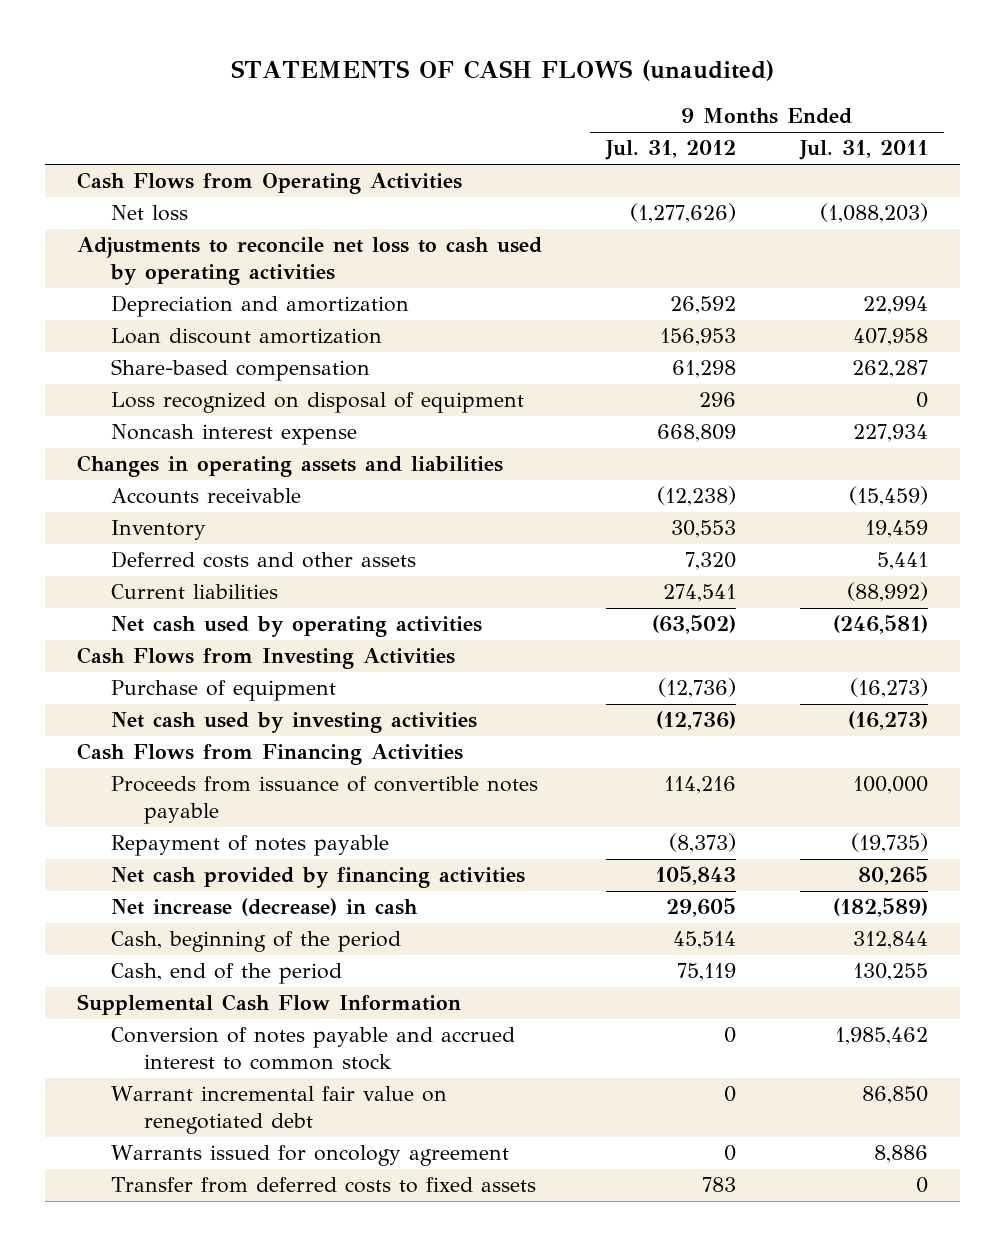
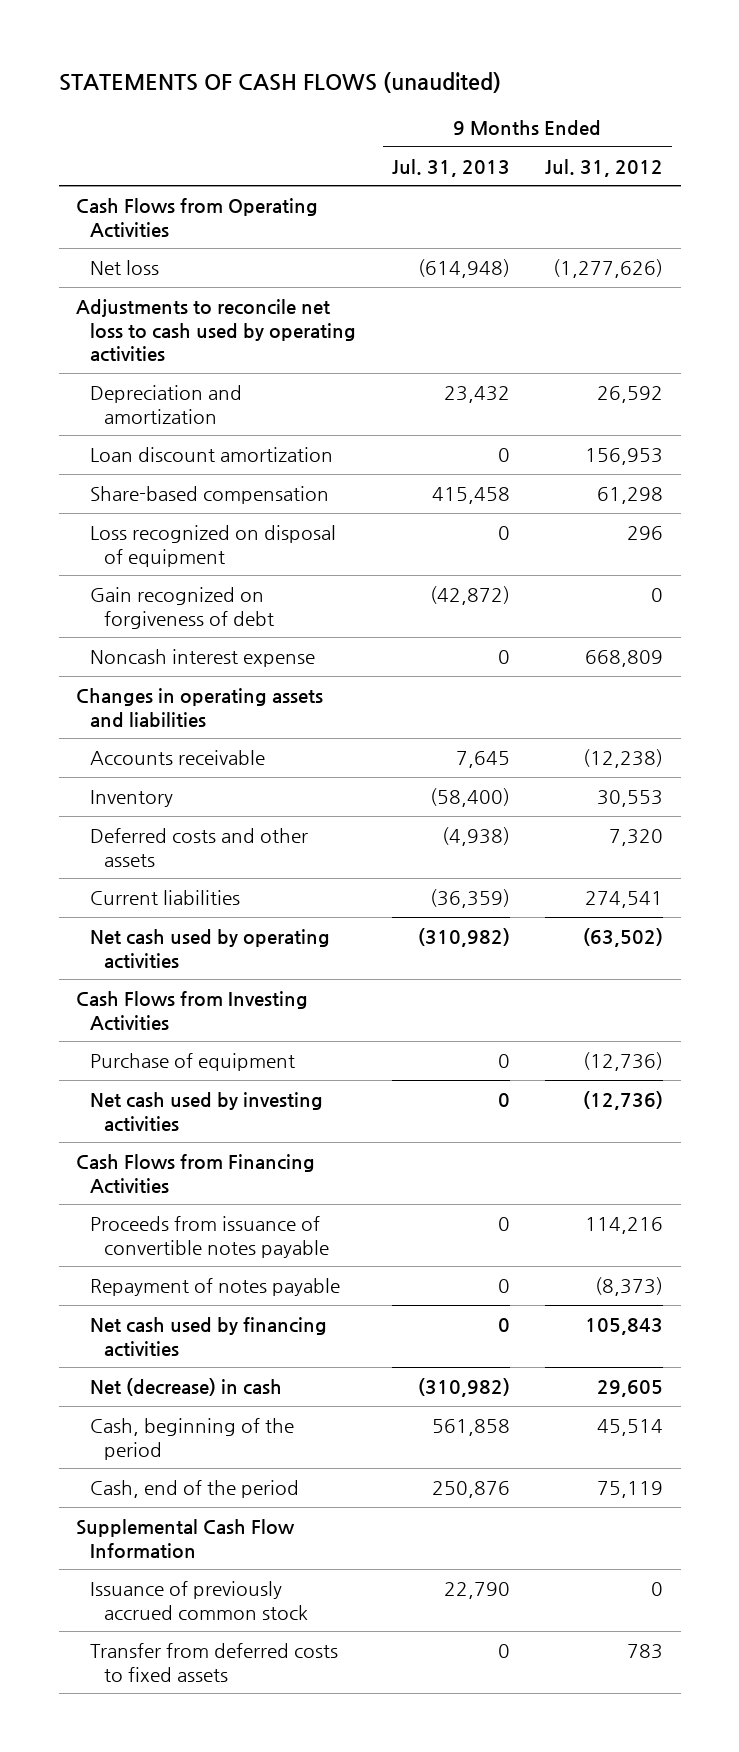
[798,140,928,161] Jul. 31, 2011 -> none
none -> [391,158,510,177] Jul. 31, 2013
none -> [90,587,275,629] Gain recognized on forgiveness of debt
[110,867,525,889] Net cash provided by financing activities -> [90,1317,328,1357] Net cash used by financing activities
[110,898,418,917] Net increase (decrease) in cash -> [90,1378,283,1397] Net (decrease) in cash
[110,1027,515,1071] Conversion of notes payable and accrued interest to common stock -> none
[110,1086,447,1135] Warrant incremental fair value on renegotiated debt -> none
[110,1145,509,1167] Warrants issued for oncology agreement -> none
none -> [90,1581,309,1620] Issuance of previously accrued common stock

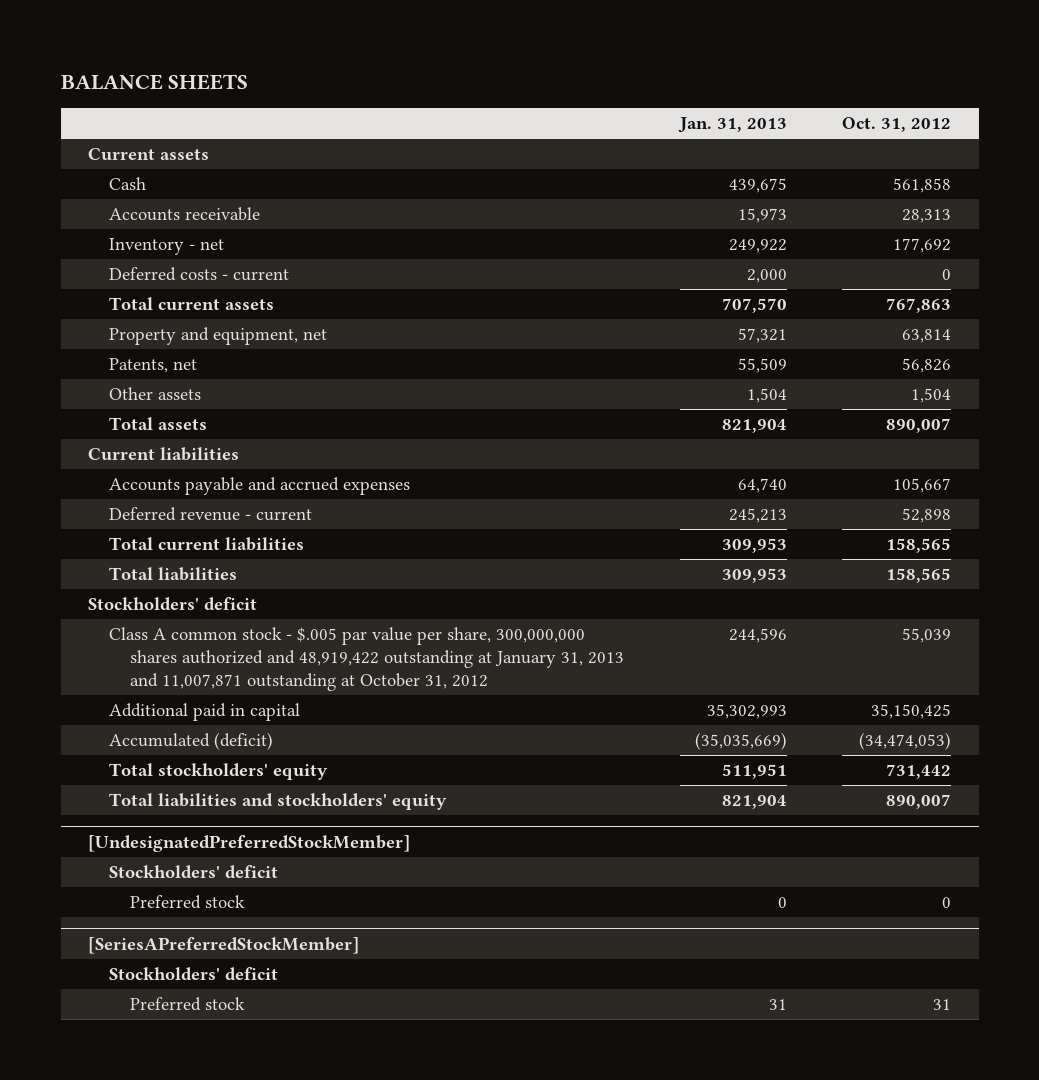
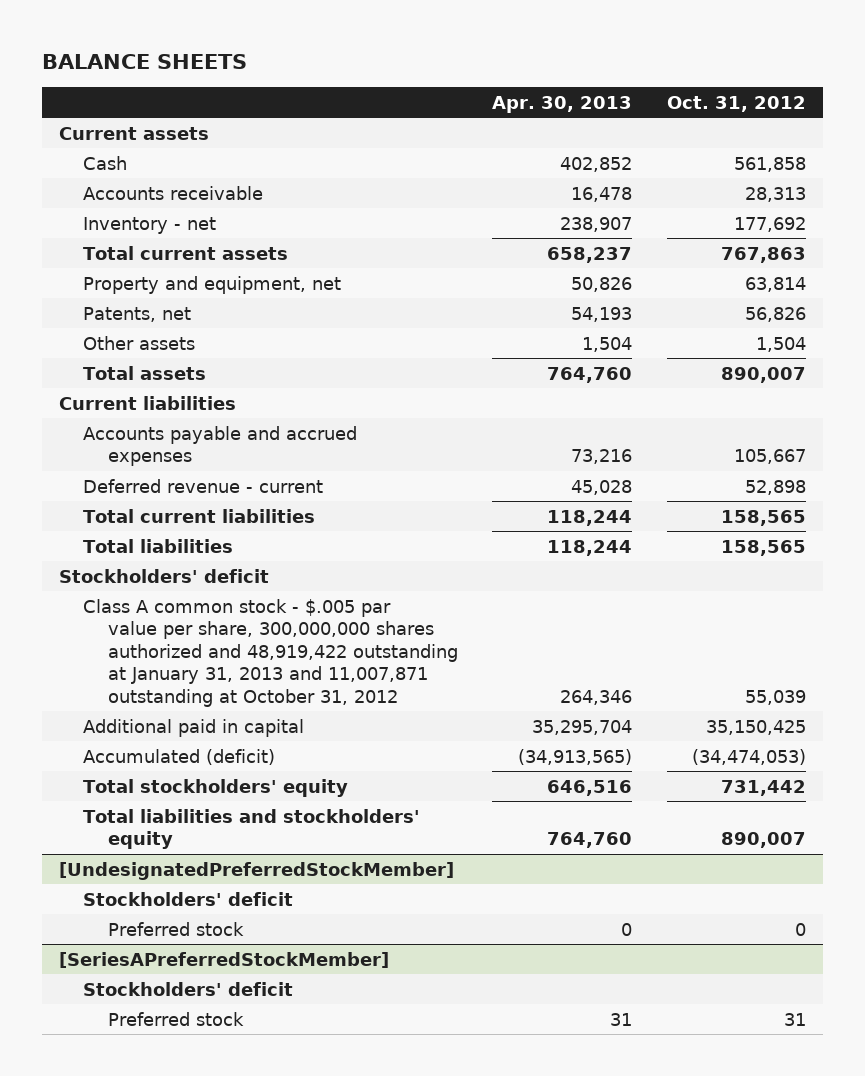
[677,117,787,134] Jan. 31, 2013 -> none
none -> [492,95,633,113] Apr. 30, 2013
[109,267,290,282] Deferred costs - current -> none

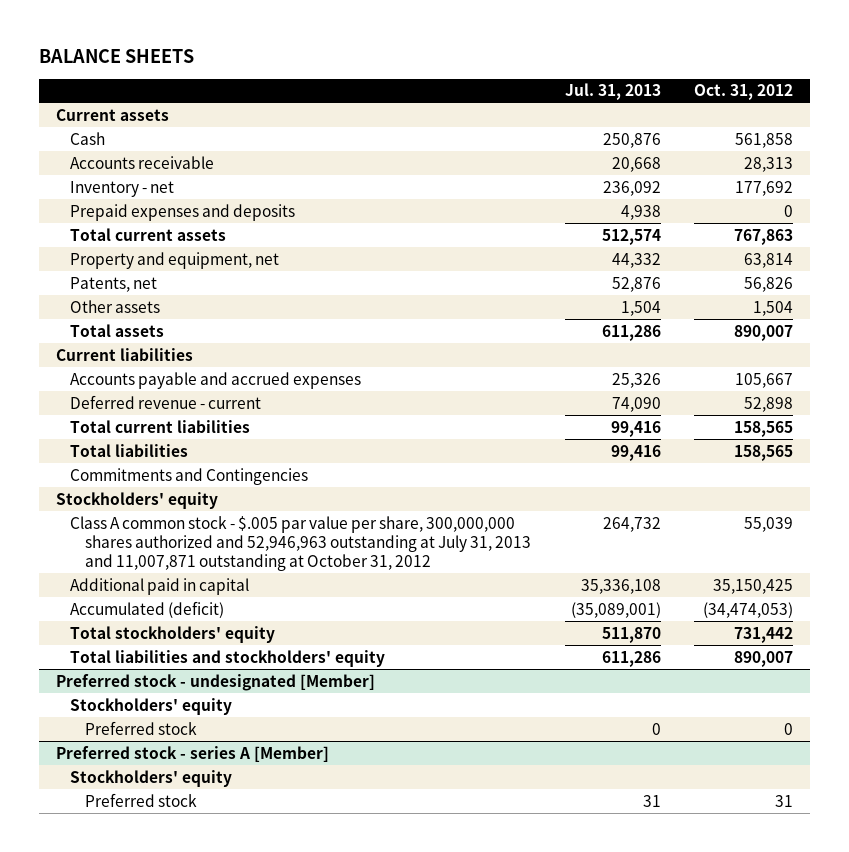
[492,95,633,113] Apr. 30, 2013 -> none
none -> [564,83,661,101] Jul. 31, 2013
none -> [70,203,296,221] Prepaid expenses and deposits
none -> [70,467,309,485] Commitments and Contingencies
[59,568,270,583] Stockholders' deficit -> [55,491,218,509] Stockholders' equity
[83,598,458,707] Class A common stock - $.005 par value per share, 300,000,000 shares authorized and 48,919,422 outstanding at January 31, 2013 and 11,007,871 outstanding at October 31, 2012 -> [70,515,531,572] Class A common stock - $.005 par value per share, 300,000,000 shares authorized and 52,946,963 outstanding at July 31, 2013 and 11,007,871 outstanding at October 31, 2012
[59,861,455,880] [UndesignatedPreferredStockMember] -> none
none -> [55,673,375,691] Preferred stock - undesignated [Member]
[83,891,294,906] Stockholders' deficit -> [70,697,233,715] Stockholders' equity
[59,951,390,968] [SeriesAPreferredStockMember] -> none
none -> [55,745,329,762] Preferred stock - series A [Member]
[83,981,294,996] Stockholders' deficit -> [70,769,233,787] Stockholders' equity

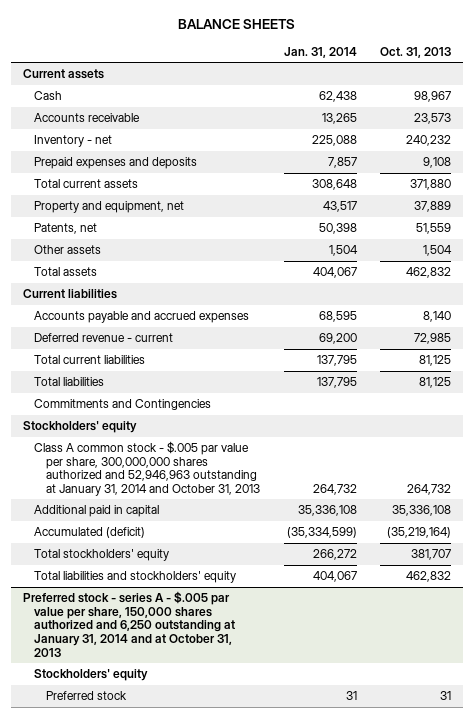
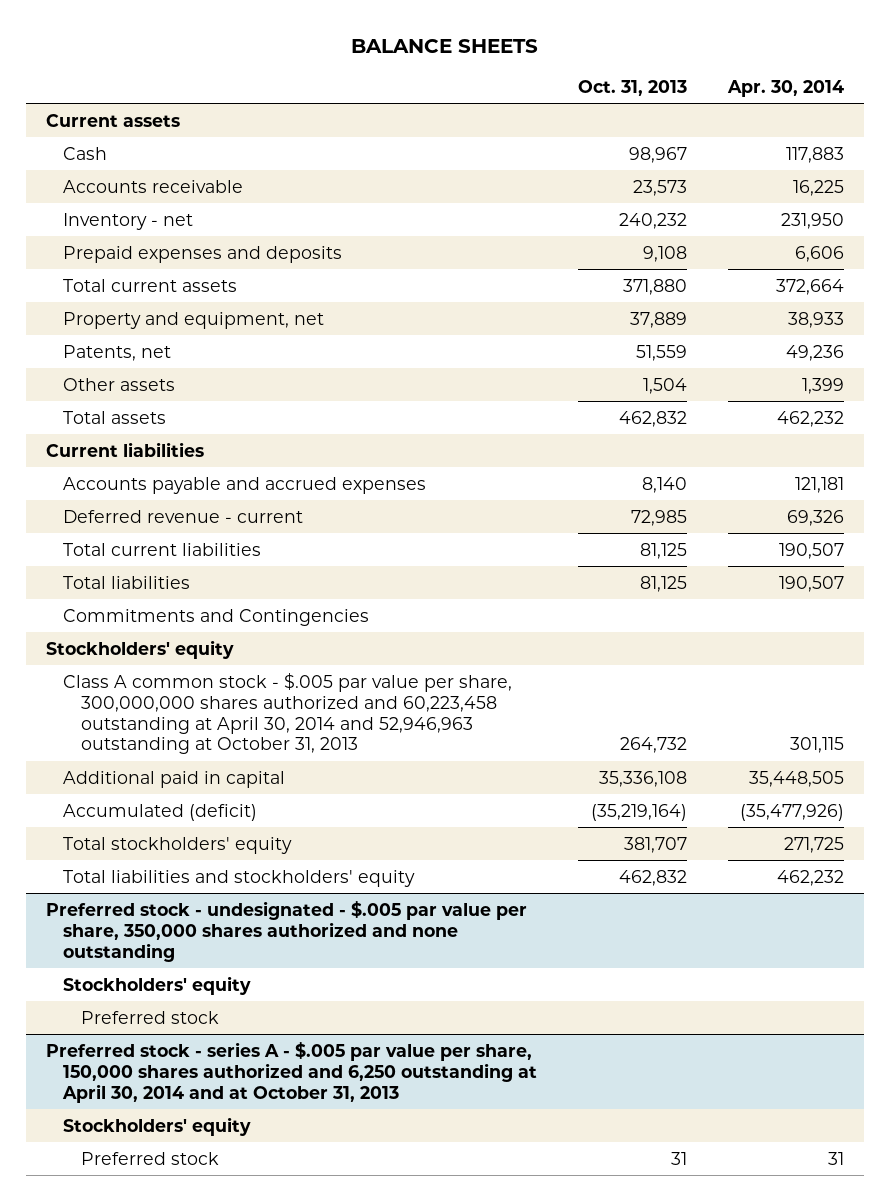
[283,46,357,58] Jan. 31, 2014 -> none
none -> [726,79,844,97] Apr. 30, 2014
[34,441,261,496] Class A common stock - $.005 par value per share, 300,000,000 shares authorized and 52,946,963 outstanding at January 31, 2014 and October 31, 2013 -> [63,672,513,755] Class A common stock - $.005 par value per share, 300,000,000 shares authorized and 60,223,458 outstanding at April 30, 2014 and 52,946,963 outstanding at October 31, 2013
[22,591,236,657] Preferred stock - series A - $.005 par value per share, 150,000 shares authorized and 6,250 outstanding at January 31, 2014 and at October 31, 2013 -> none
none -> [45,900,527,962] Preferred stock - undesignated - $.005 par value per share, 350,000 shares authorized and none outstanding
none -> [80,1010,219,1024] Preferred stock
none -> [45,1041,538,1103] Preferred stock - series A - $.005 par value per share, 150,000 shares authorized and 6,250 outstanding at April 30, 2014 and at October 31, 2013
none -> [63,1116,252,1136] Stockholders' equity

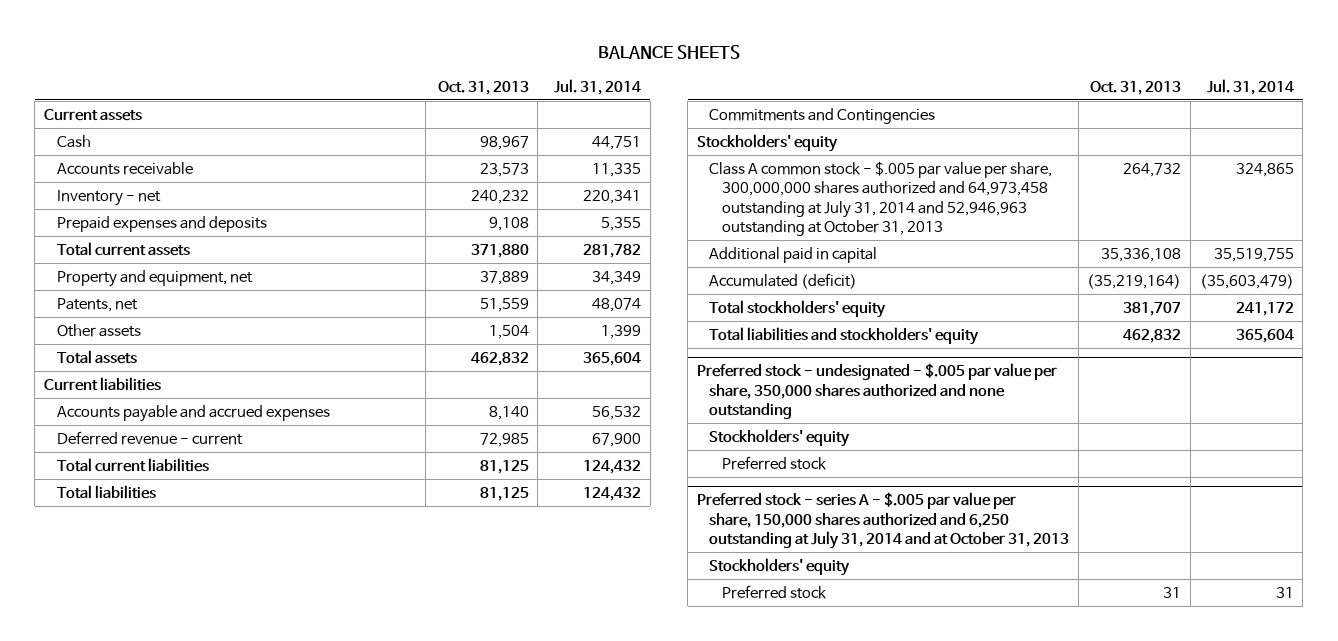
[726,79,844,97] Apr. 30, 2014 -> none
none -> [553,78,641,95] Jul. 31, 2014
[63,672,513,755] Class A common stock - $.005 par value per share, 300,000,000 shares authorized and 60,223,458 outstanding at April 30, 2014 and 52,946,963 outstanding at October 31, 2013 -> [709,160,1053,237] Class A common stock - $.005 par value per share, 300,000,000 shares authorized and 64,973,458 outstanding at July 31, 2014 and 52,946,963 outstanding at October 31, 2013
[45,1041,538,1103] Preferred stock - series A - $.005 par value per share, 150,000 shares authorized and 6,250 outstanding at April 30, 2014 and at October 31, 2013 -> [696,492,1070,550] Preferred stock - series A - $.005 par value per share, 150,000 shares authorized and 6,250 outstanding at July 31, 2014 and at October 31, 2013

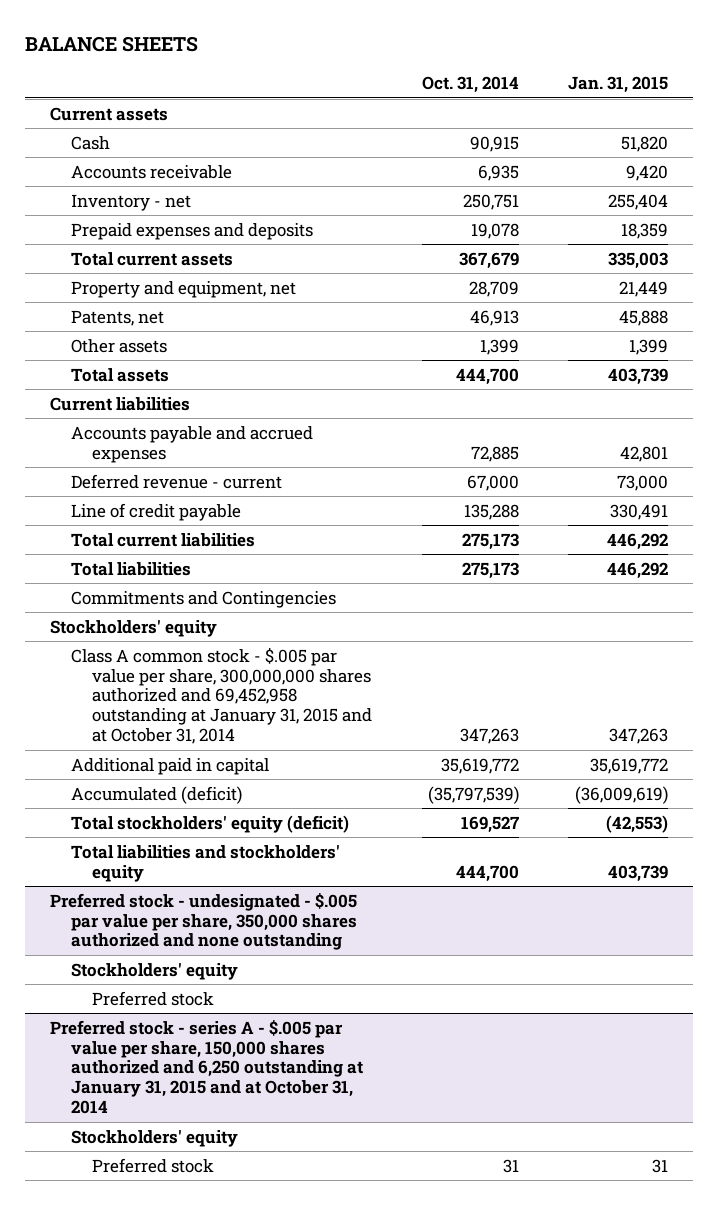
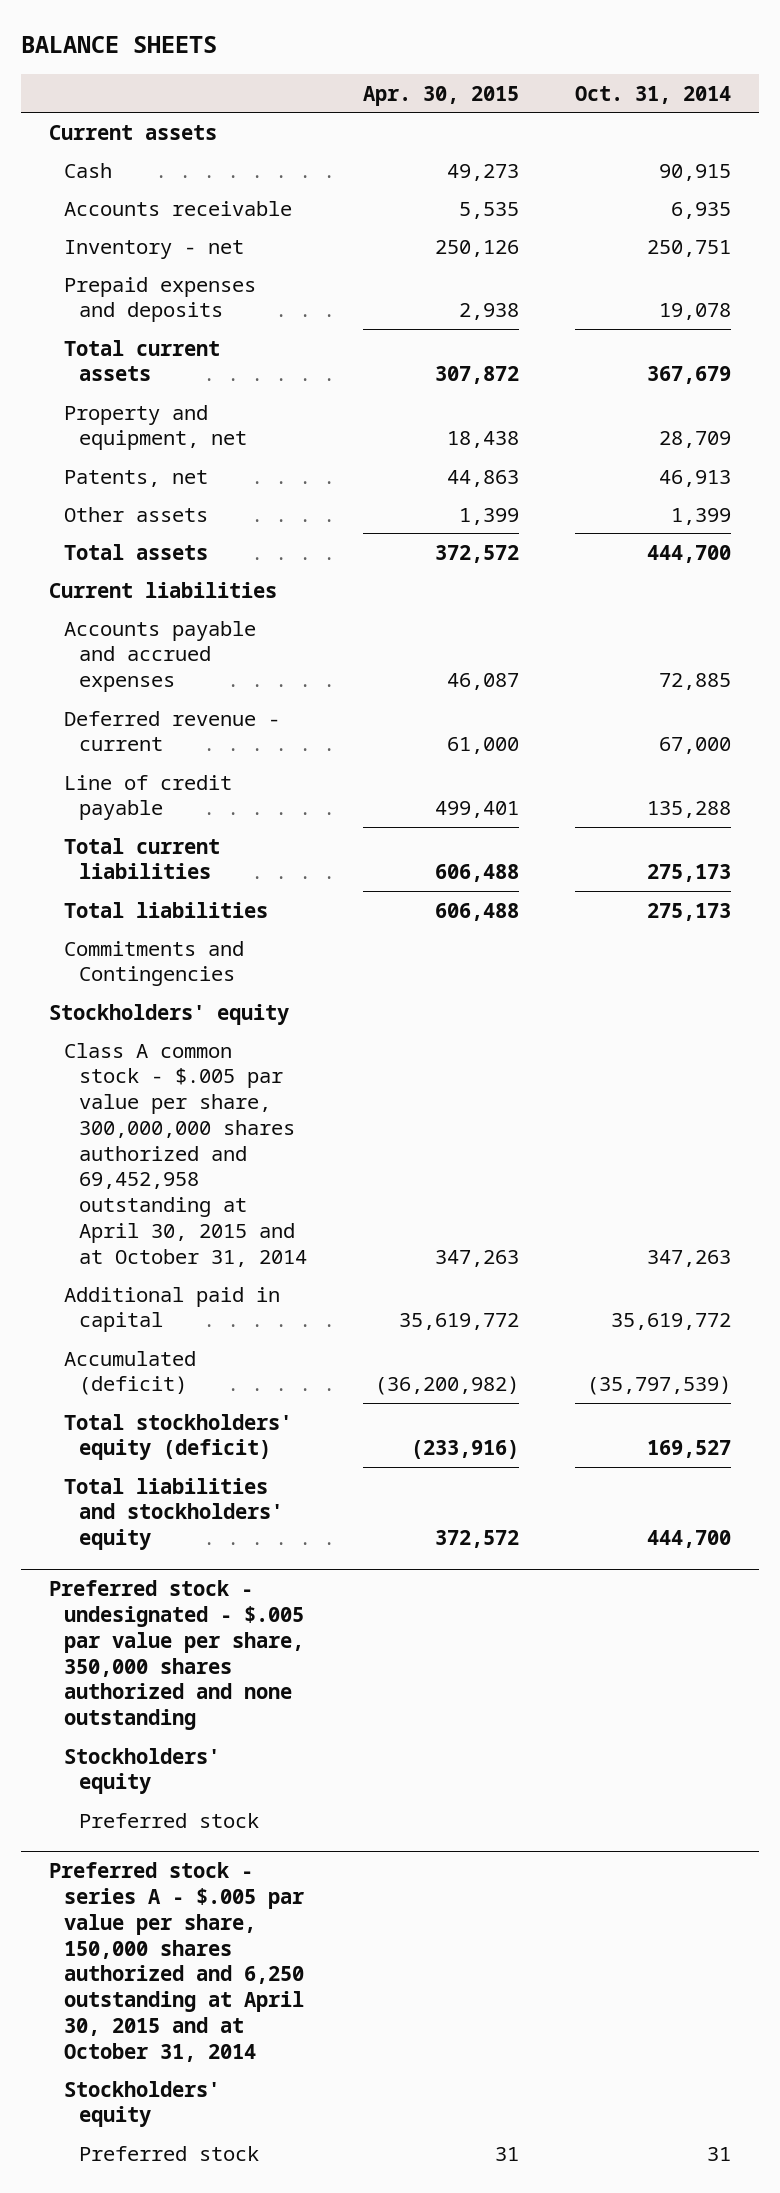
[568,76,669,94] Jan. 31, 2015 -> none
none -> [362,85,519,106] Apr. 30, 2015
[70,646,373,745] Class A common stock - $.005 par value per share, 300,000,000 shares authorized and 69,452,958 outstanding at January 31, 2015 and at October 31, 2014 -> [64,1042,308,1267] Class A common stock - $.005 par value per share, 300,000,000 shares authorized and 69,452,958 outstanding at April 30, 2015 and at October 31, 2014
[49,1019,363,1115] Preferred stock - series A - $.005 par value per share, 150,000 shares authorized and 6,250 outstanding at January 31, 2015 and at October 31, 2014 -> [49,1862,305,2062] Preferred stock - series A - $.005 par value per share, 150,000 shares authorized and 6,250 outstanding at April 30, 2015 and at October 31, 2014

